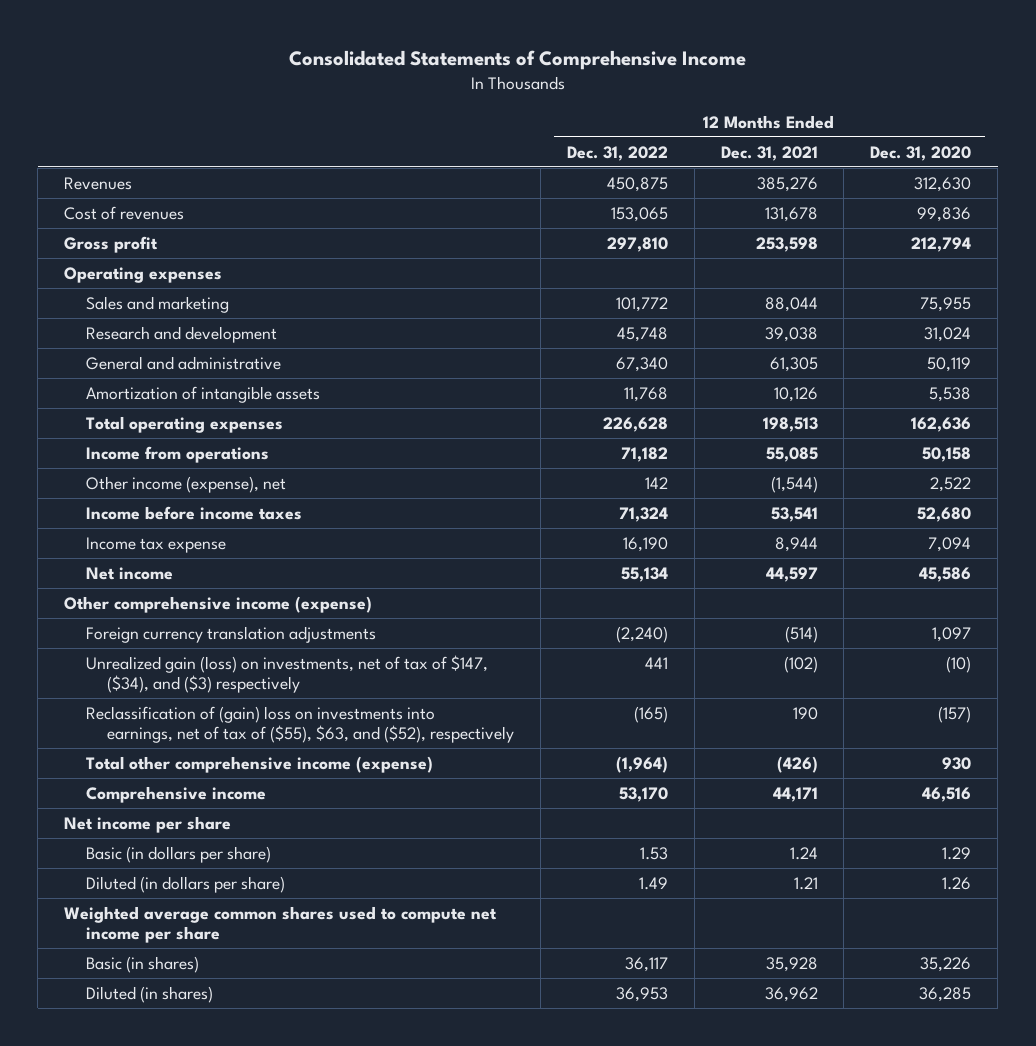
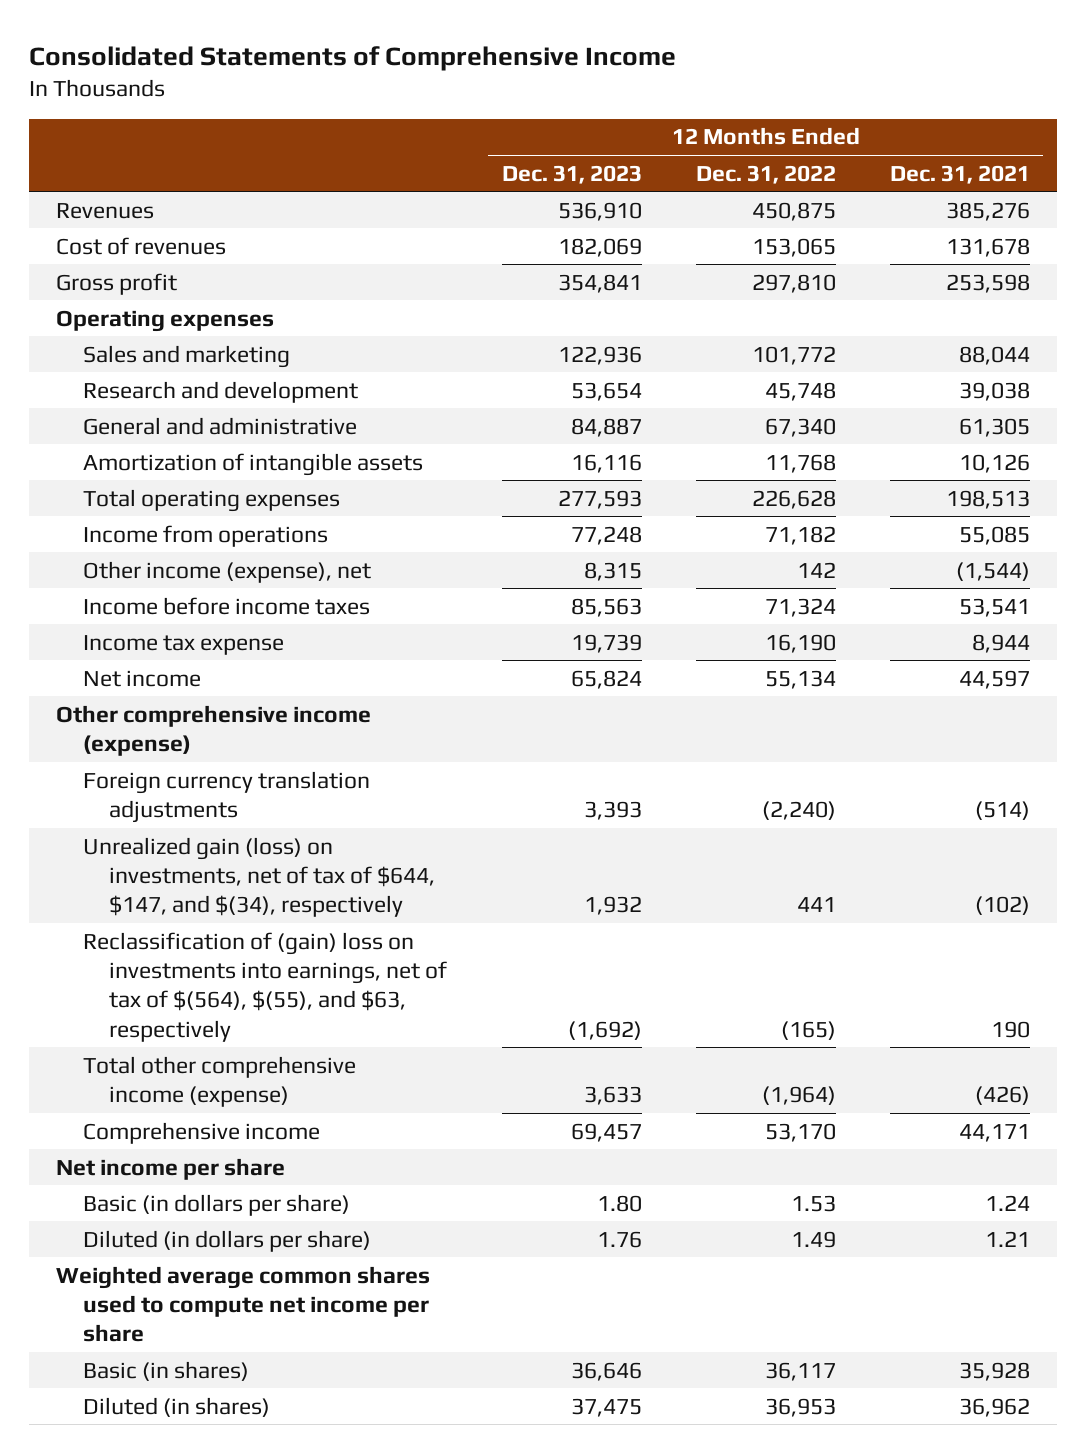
[870,145,972,161] Dec. 31, 2020 -> none
none -> [501,164,642,184] Dec. 31, 2023
[85,654,488,694] Unrealized gain (loss) on investments, net of tax of $147, ($34), and ($3) respectively -> [82,836,436,918] Unrealized gain (loss) on investments, net of tax of $644, $147, and $(34), respectively
[85,705,514,744] Reclassification of (gain) loss on investments into earnings, net of tax of ($55), $63, and ($52), respectively -> [82,931,448,1042] Reclassification of (gain) loss on investments into earnings, net of tax of $(564), $(55), and $63, respectively

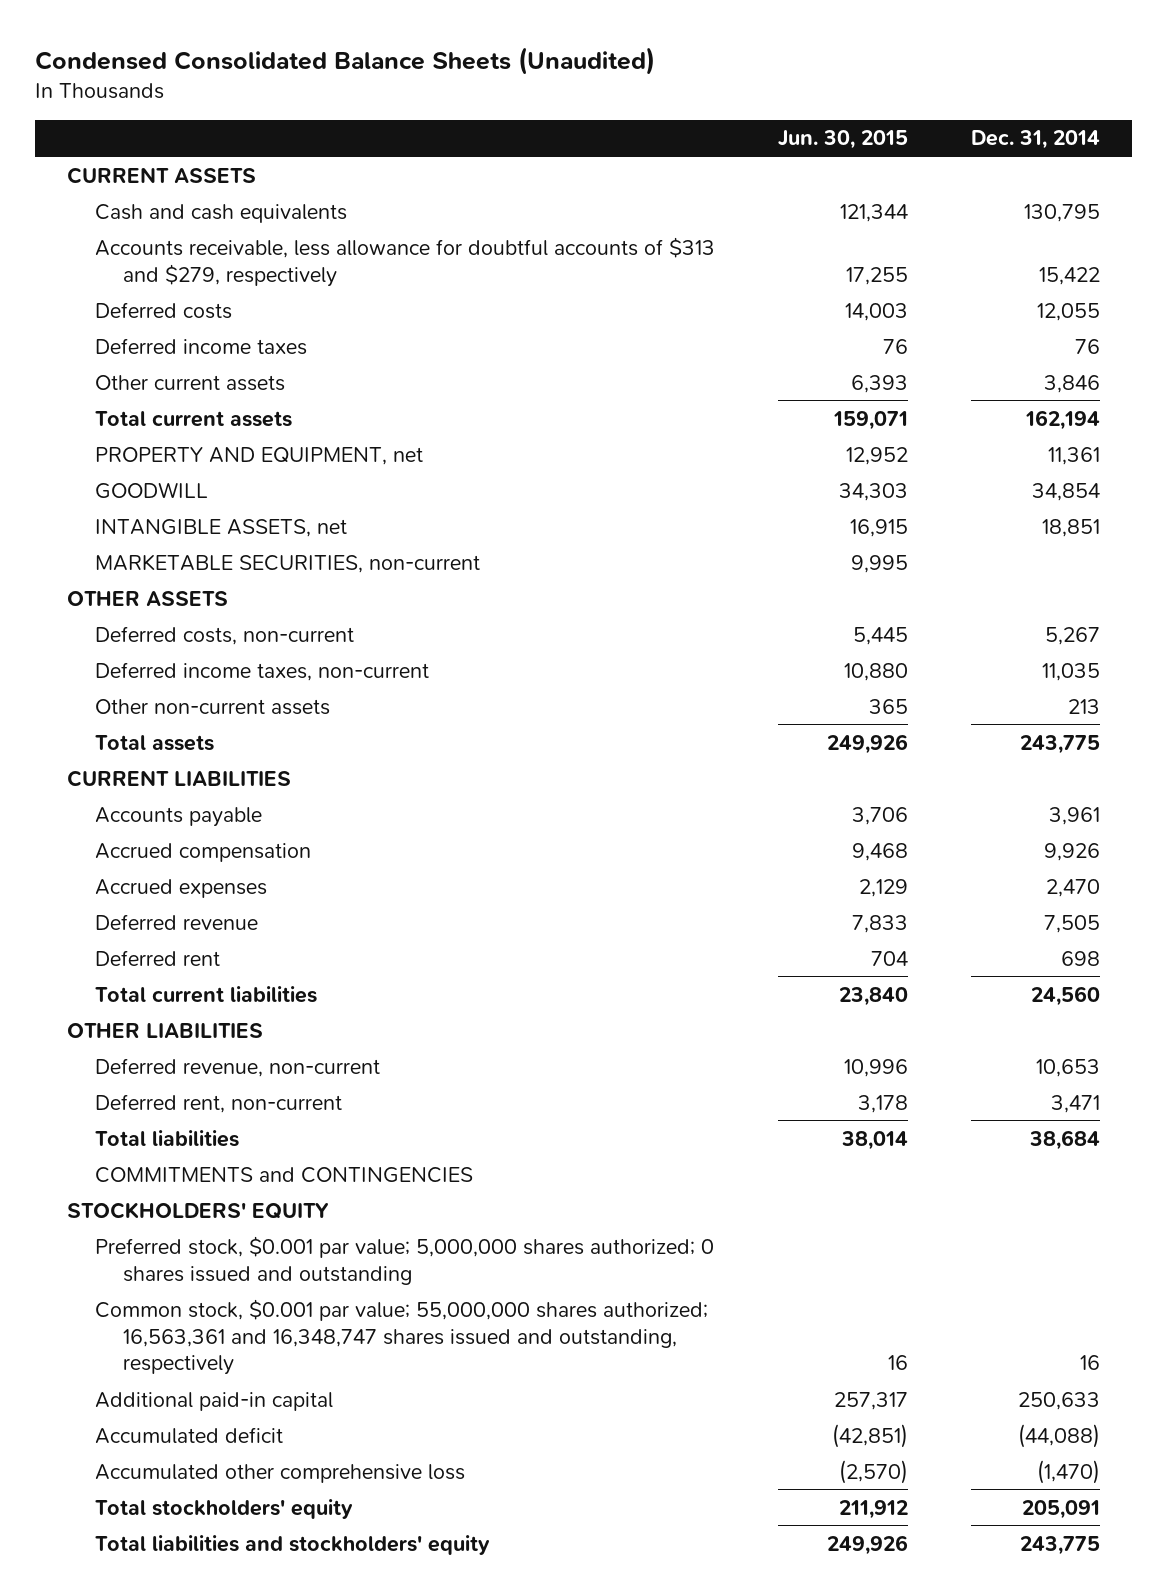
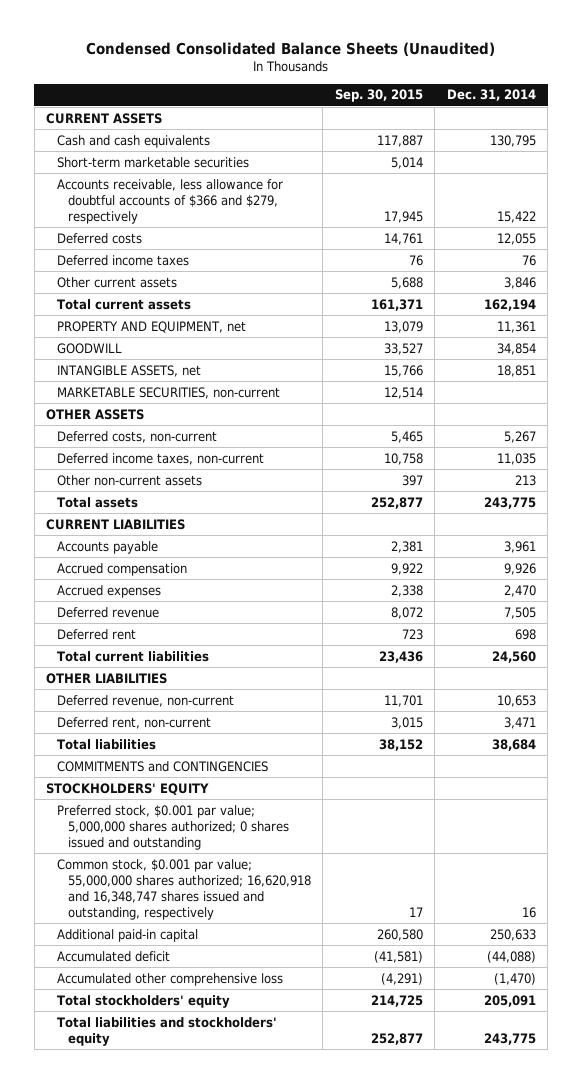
[778,130,909,150] Jun. 30, 2015 -> none
none -> [334,89,423,103] Sep. 30, 2015
none -> [56,156,249,168] Short-term marketable securities
[94,236,715,287] Accounts receivable, less allowance for doubtful accounts of $313 and $279, respectively -> [56,178,283,224] Accounts receivable, less allowance for doubtful accounts of $366 and $279, respectively
[94,1298,708,1376] Common stock, $0.001 par value; 55,000,000 shares authorized; 16,563,361 and 16,348,747 shares issued and outstanding, respectively -> [56,858,311,920] Common stock, $0.001 par value; 55,000,000 shares authorized; 16,620,918 and 16,348,747 shares issued and outstanding, respectively

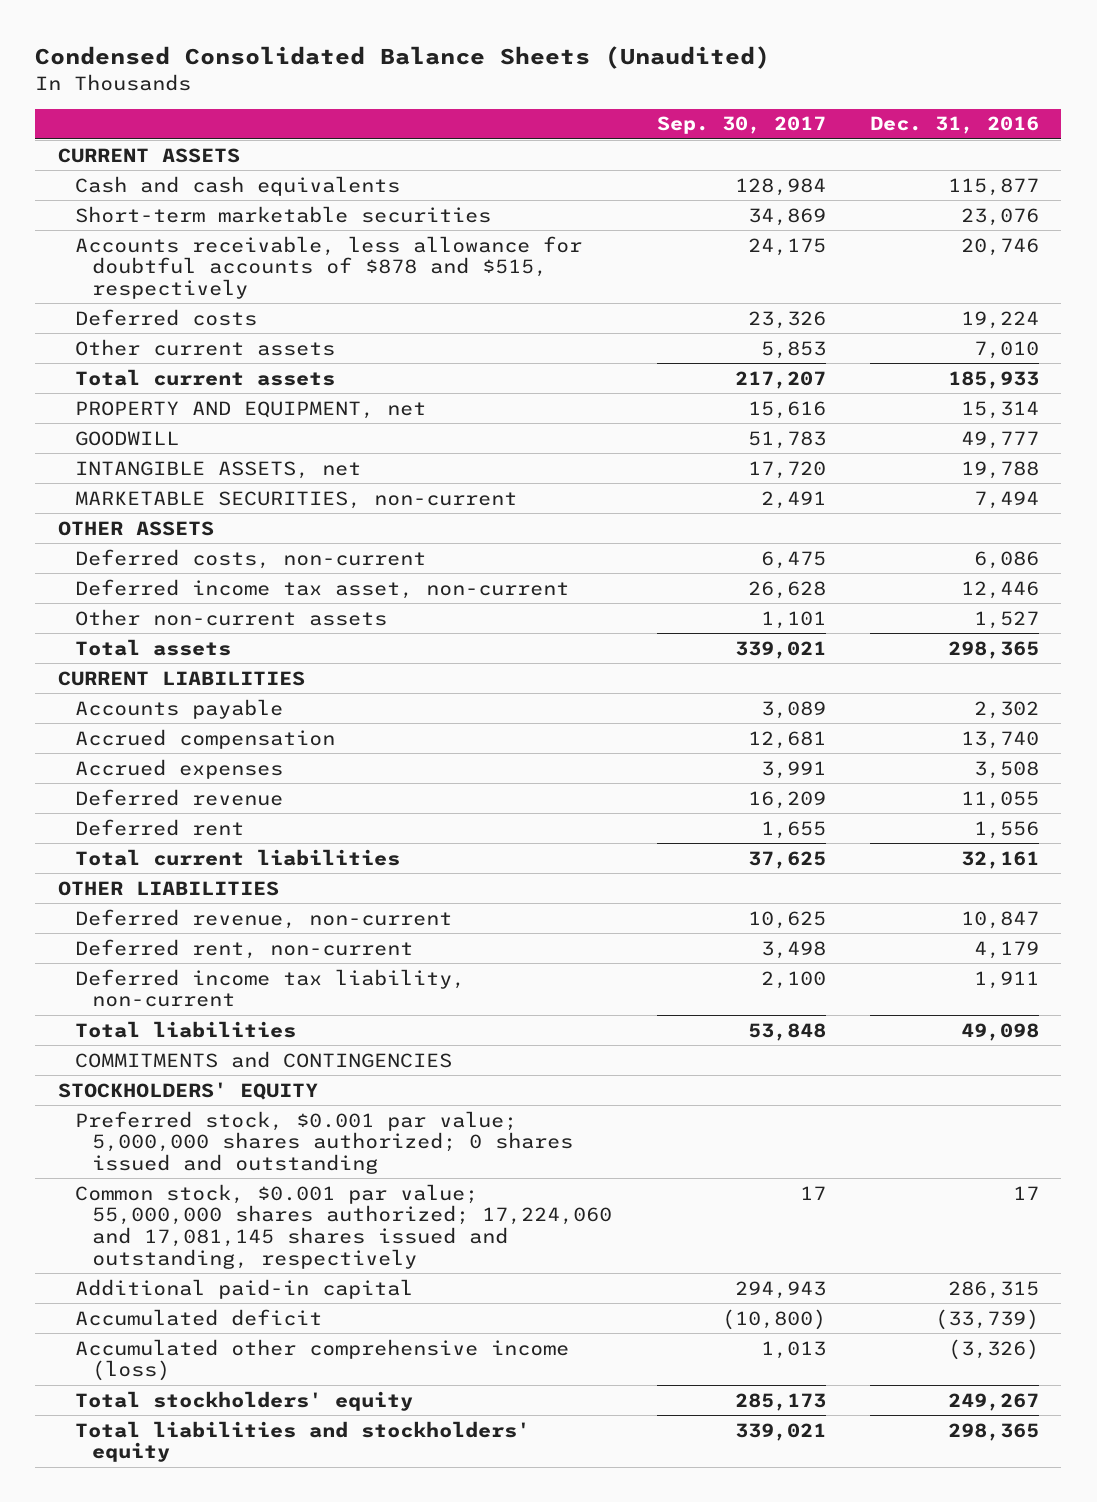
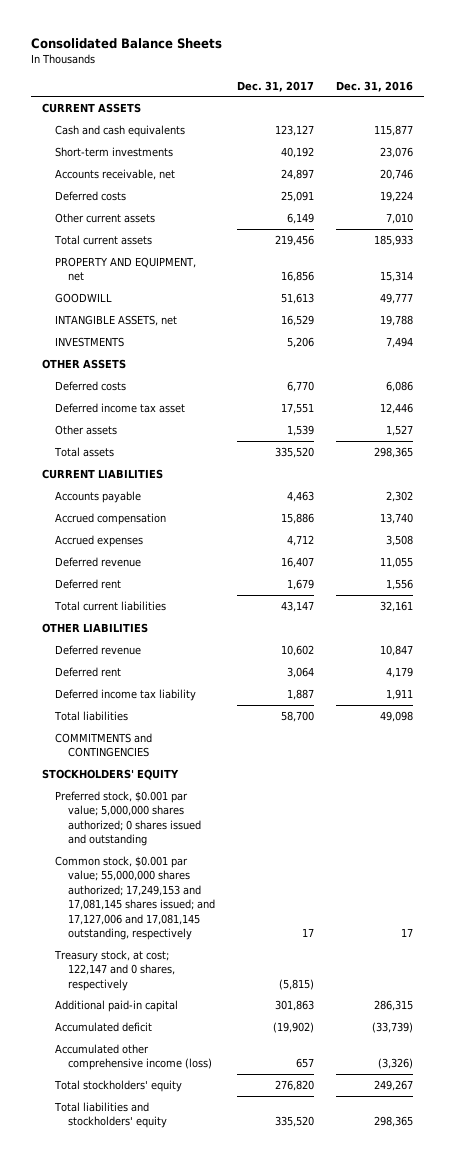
[35,46,771,70] Condensed Consolidated Balance Sheets (Unaudited) -> [30,38,222,50] Consolidated Balance Sheets
[656,116,826,135] Sep. 30, 2017 -> none
none -> [236,80,314,92] Dec. 31, 2017
[74,205,491,223] Short-term marketable securities -> [54,146,173,157] Short-term investments
[74,235,582,299] Accounts receivable, less allowance for doubtful accounts of $878 and $515, respectively -> [54,168,175,180] Accounts receivable, net
[74,490,517,509] MARKETABLE SECURITIES, non-current -> [54,336,124,347] INVESTMENTS
[74,548,426,569] Deferred costs, non-current -> [54,380,126,391] Deferred costs
[74,578,569,599] Deferred income tax asset, non-current -> [54,402,185,413] Deferred income tax asset
[74,608,387,626] Other non-current assets -> [54,424,117,435] Other assets
[74,908,452,929] Deferred revenue, non-current -> [54,644,141,655] Deferred revenue
[74,938,413,959] Deferred rent, non-current -> [54,666,121,677] Deferred rent
[74,968,465,1008] Deferred income tax liability, non-current -> [54,688,196,701] Deferred income tax liability
[74,1183,613,1269] Common stock, $0.001 par value; 55,000,000 shares authorized; 17,224,060 and 17,081,145 shares issued and outstanding, respectively -> [54,855,216,940] Common stock, $0.001 par value; 55,000,000 shares authorized; 17,249,153 and 17,081,145 shares issued; and 17,127,006 and 17,081,145 outstanding, respectively
none -> [53,949,176,991] Treasury stock, at cost; 122,147 and 0 shares, respectively

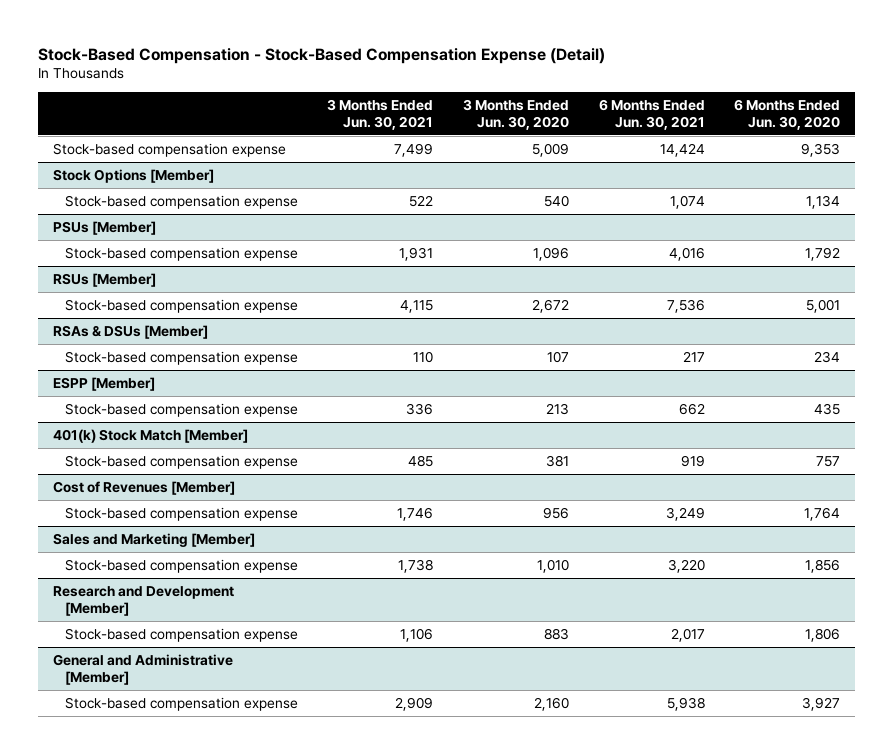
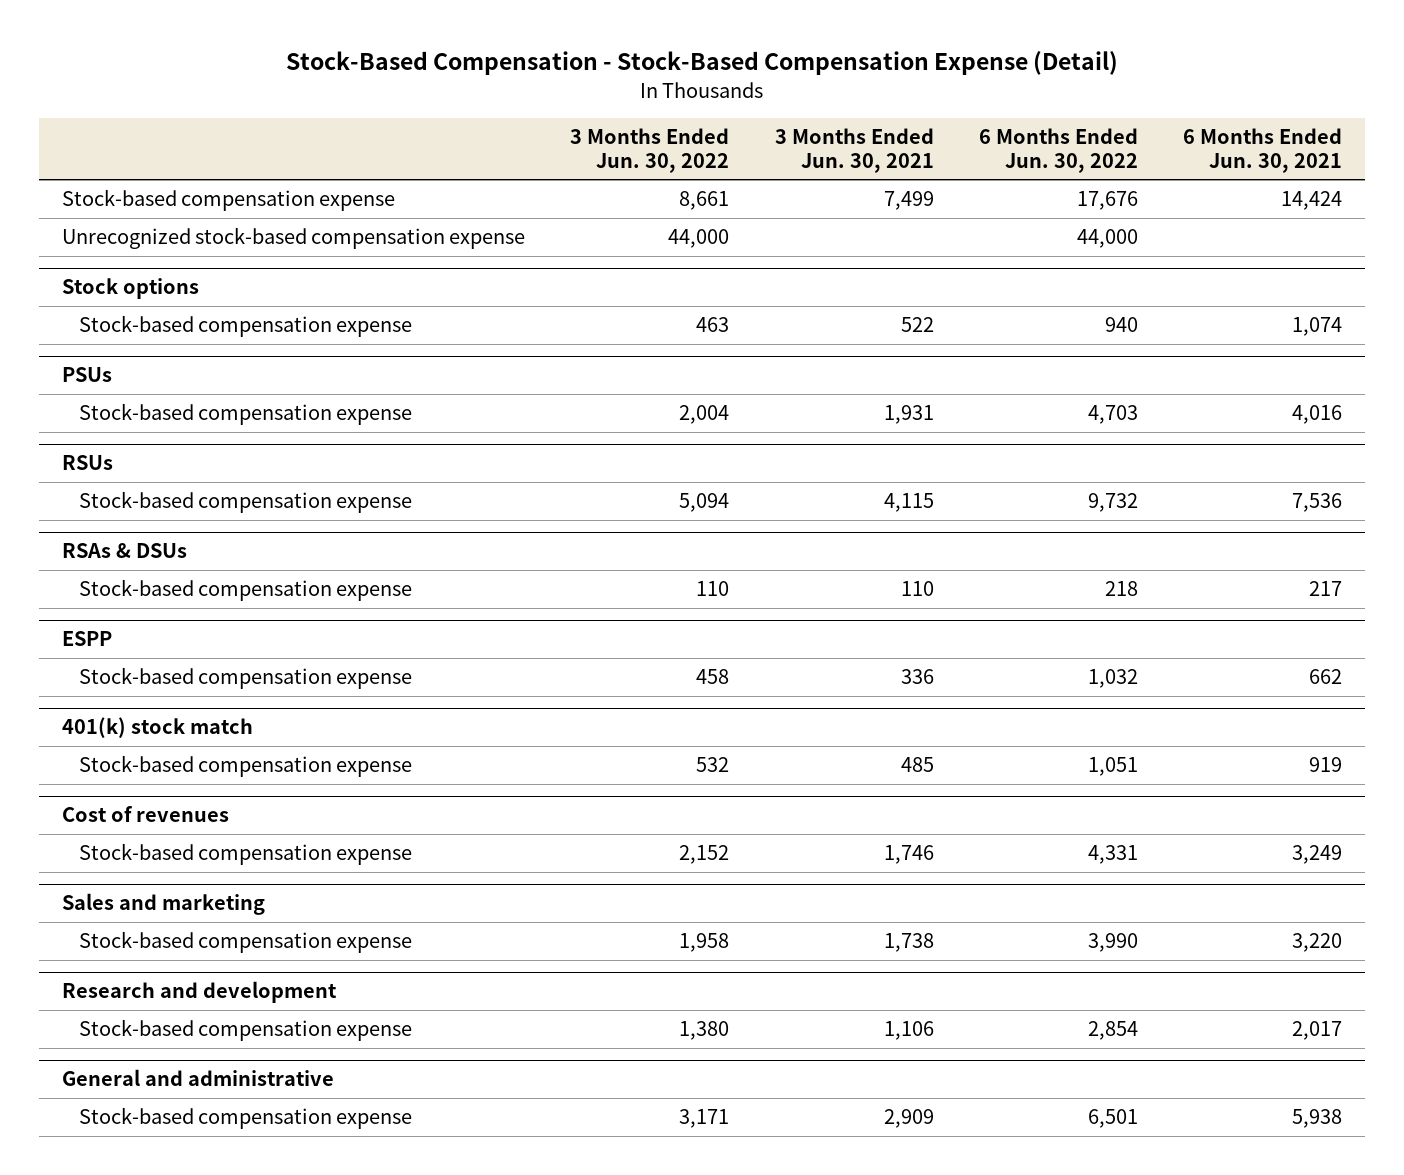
[462,99,569,130] 3 Months Ended Jun. 30, 2020 -> none
[734,99,841,130] 6 Months Ended Jun. 30, 2020 -> none
none -> [570,127,730,173] 3 Months Ended Jun. 30, 2022
none -> [979,127,1139,173] 6 Months Ended Jun. 30, 2022
none -> [62,227,526,250] Unrecognized stock-based compensation expense
[53,169,215,184] Stock Options [Member] -> [62,278,200,300] Stock options
[53,221,157,236] PSUs [Member] -> [62,367,113,383] PSUs
[53,273,157,288] RSUs [Member] -> [62,455,114,471] RSUs
[53,325,209,340] RSAs & DSUs [Member] -> [62,543,188,559] RSAs & DSUs
[53,377,156,392] ESPP [Member] -> [62,631,113,647] ESPP
[53,429,249,444] 401(k) Stock Match [Member] -> [62,717,254,739] 401(k) stock match
[53,481,236,496] Cost of Revenues [Member] -> [62,806,230,823] Cost of revenues
[53,533,256,548] Sales and Marketing [Member] -> [62,893,266,916] Sales and marketing
[53,586,235,616] Research and Development [Member] -> [62,981,338,1004] Research and development
[53,654,234,685] General and Administrative [Member] -> [62,1069,335,1087] General and administrative

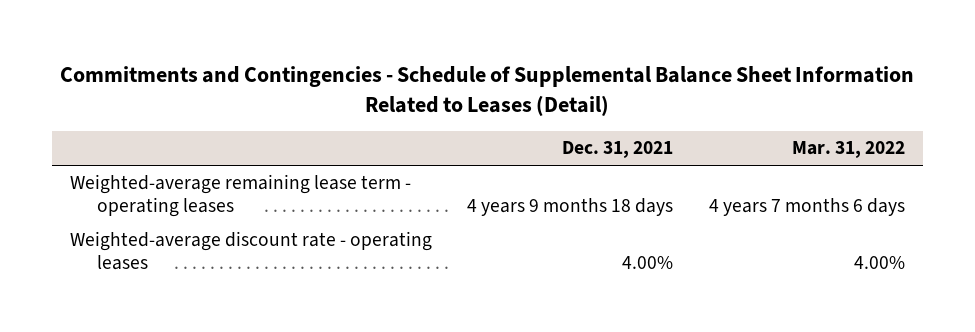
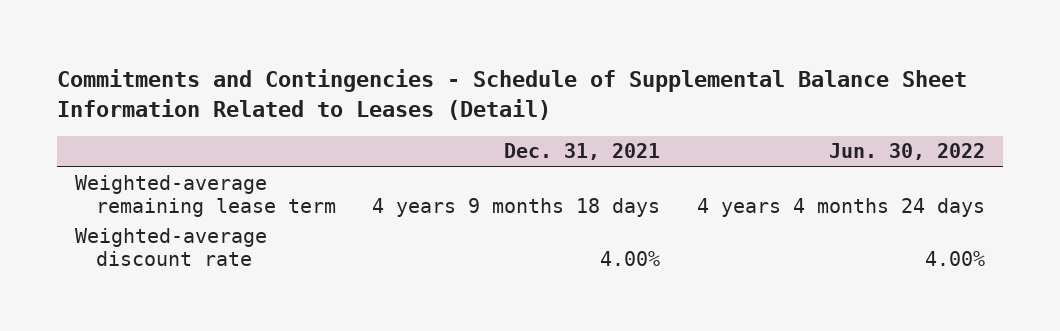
[792,141,906,159] Mar. 31, 2022 -> none
none -> [828,143,985,161] Jun. 30, 2022
[69,174,411,217] Weighted-average remaining lease term - operating leases -> [75,175,336,217] Weighted-average remaining lease term
[69,231,432,270] Weighted-average discount rate - operating leases -> [75,228,268,266] Weighted-average discount rate

